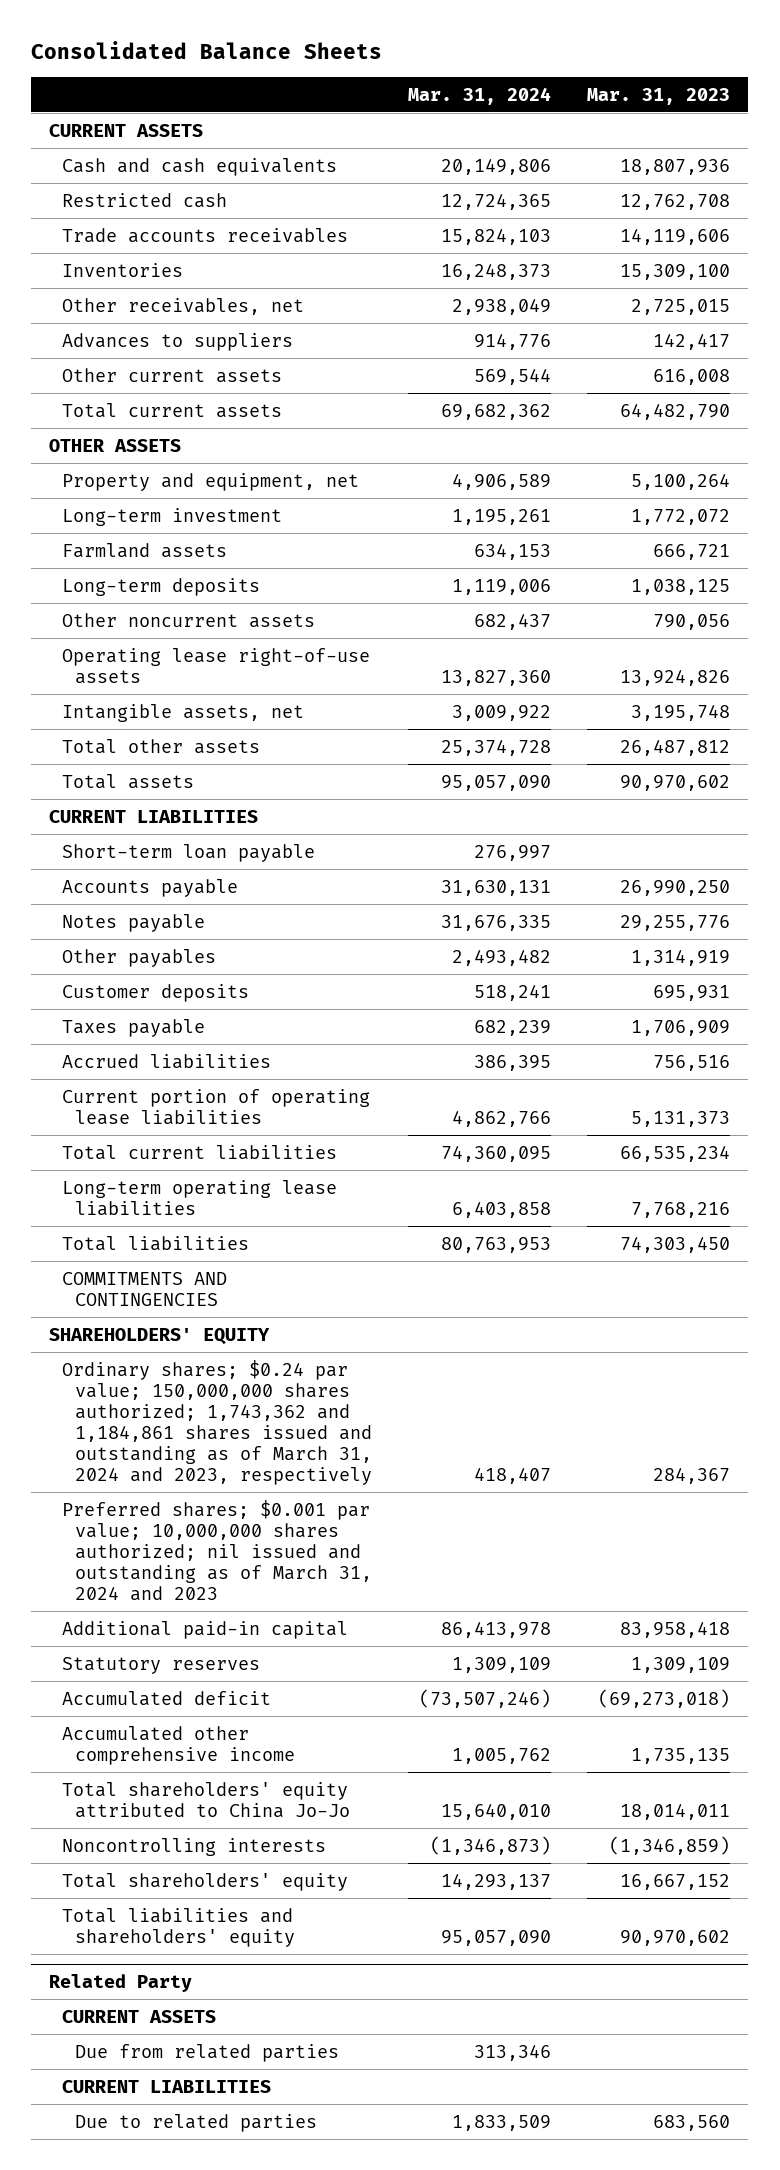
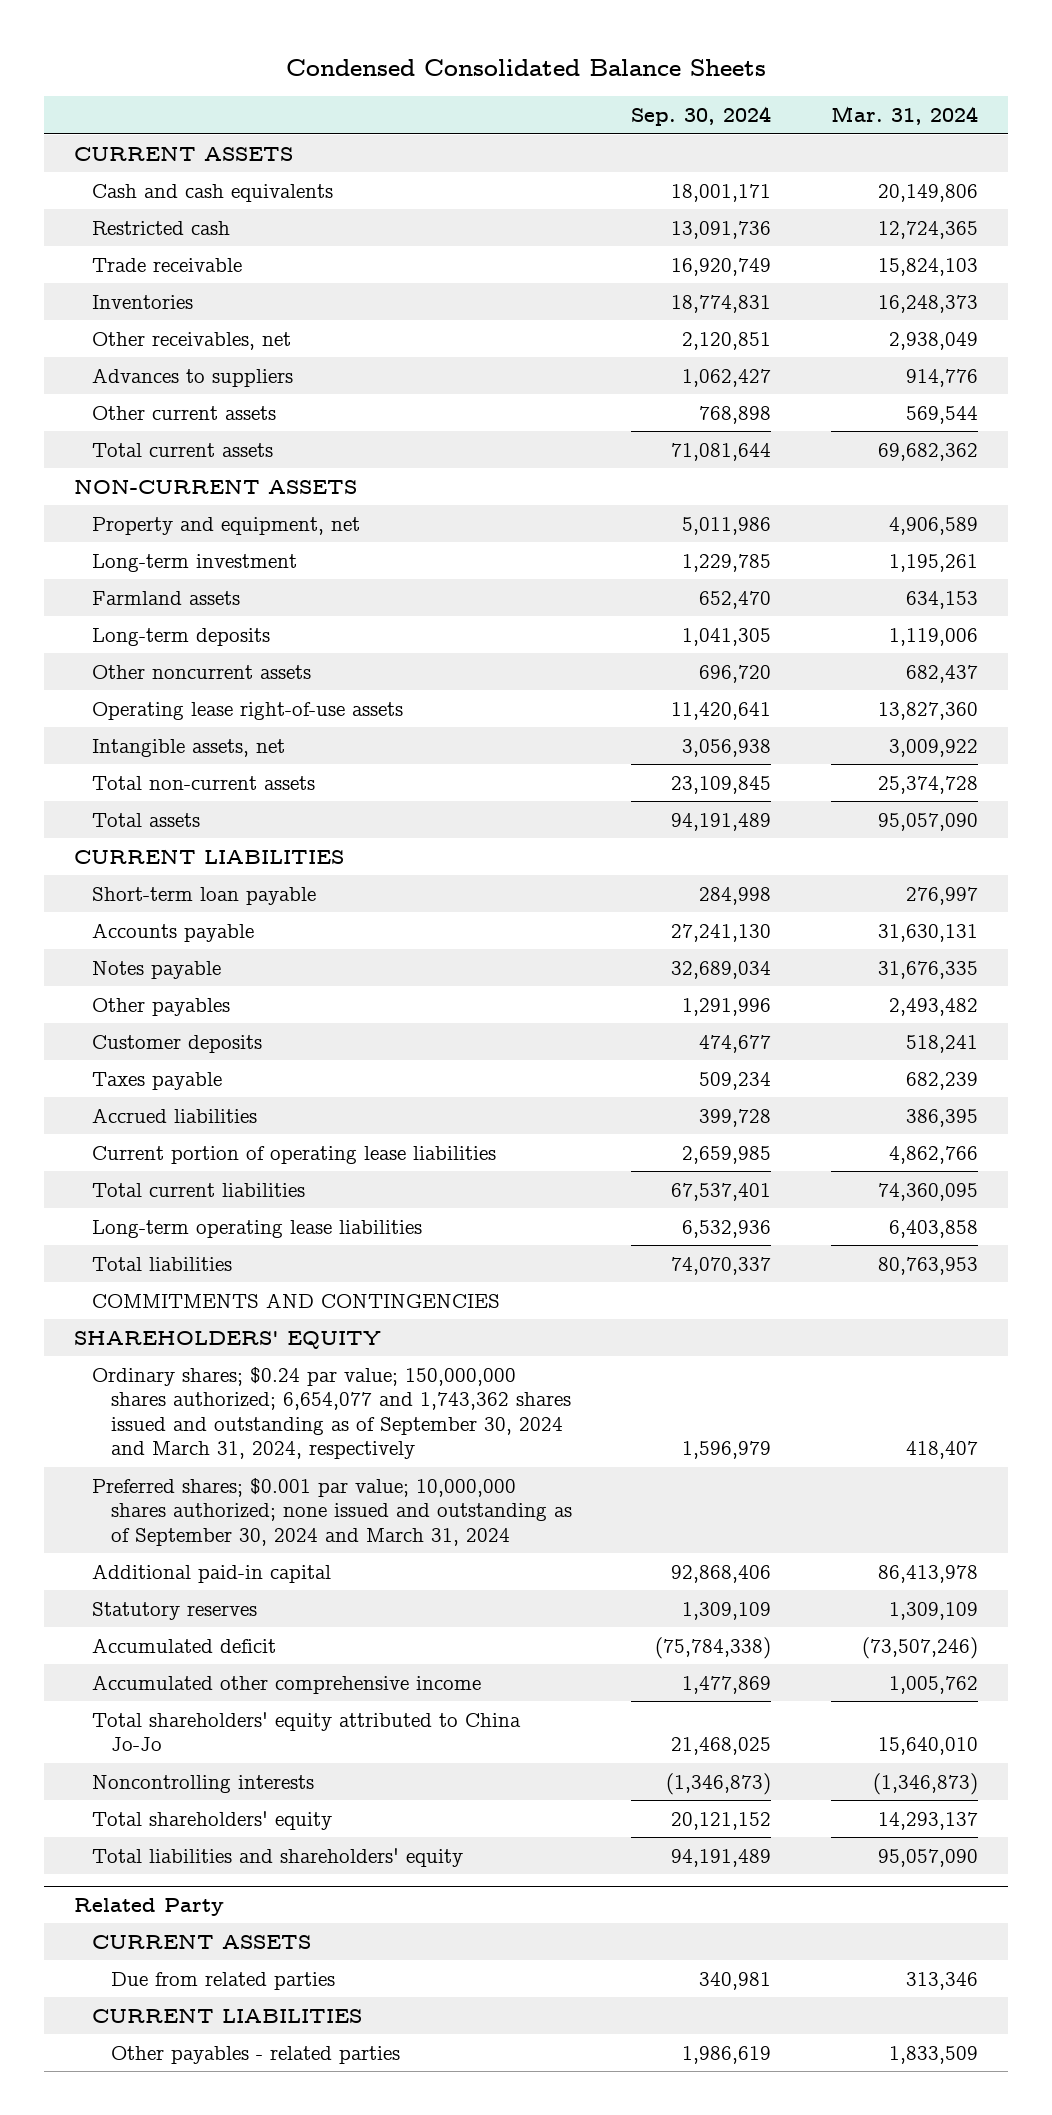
[31,41,383,60] Consolidated Balance Sheets -> [286,59,767,77] Condensed Consolidated Balance Sheets
[587,87,731,105] Mar. 31, 2023 -> none
none -> [631,106,772,127] Sep. 30, 2024
[62,227,349,243] Trade accounts receivables -> [92,257,243,272] Trade receivable
[49,438,182,452] OTHER ASSETS -> none
none -> [74,478,358,494] NON-CURRENT ASSETS
[62,738,261,754] Total other assets -> [92,775,316,790] Total non-current assets
[62,1359,372,1485] Ordinary shares; $0.24 par value; 150,000,000 shares authorized; 1,743,362 and 1,184,861 shares issued and outstanding as of March 31, 2024 and 2023, respectively -> [92,1366,571,1460] Ordinary shares; $0.24 par value; 150,000,000 shares authorized; 6,654,077 and 1,743,362 shares issued and outstanding as of September 30, 2024 and March 31, 2024, respectively
[62,1499,372,1601] Preferred shares; $0.001 par value; 10,000,000 shares authorized; nil issued and outstanding as of March 31, 2024 and 2023 -> [92,1477,572,1546] Preferred shares; $0.001 par value; 10,000,000 shares authorized; none issued and outstanding as of September 30, 2024 and March 31, 2024
[74,2113,317,2132] Due to related parties -> [110,2045,400,2064] Other payables - related parties

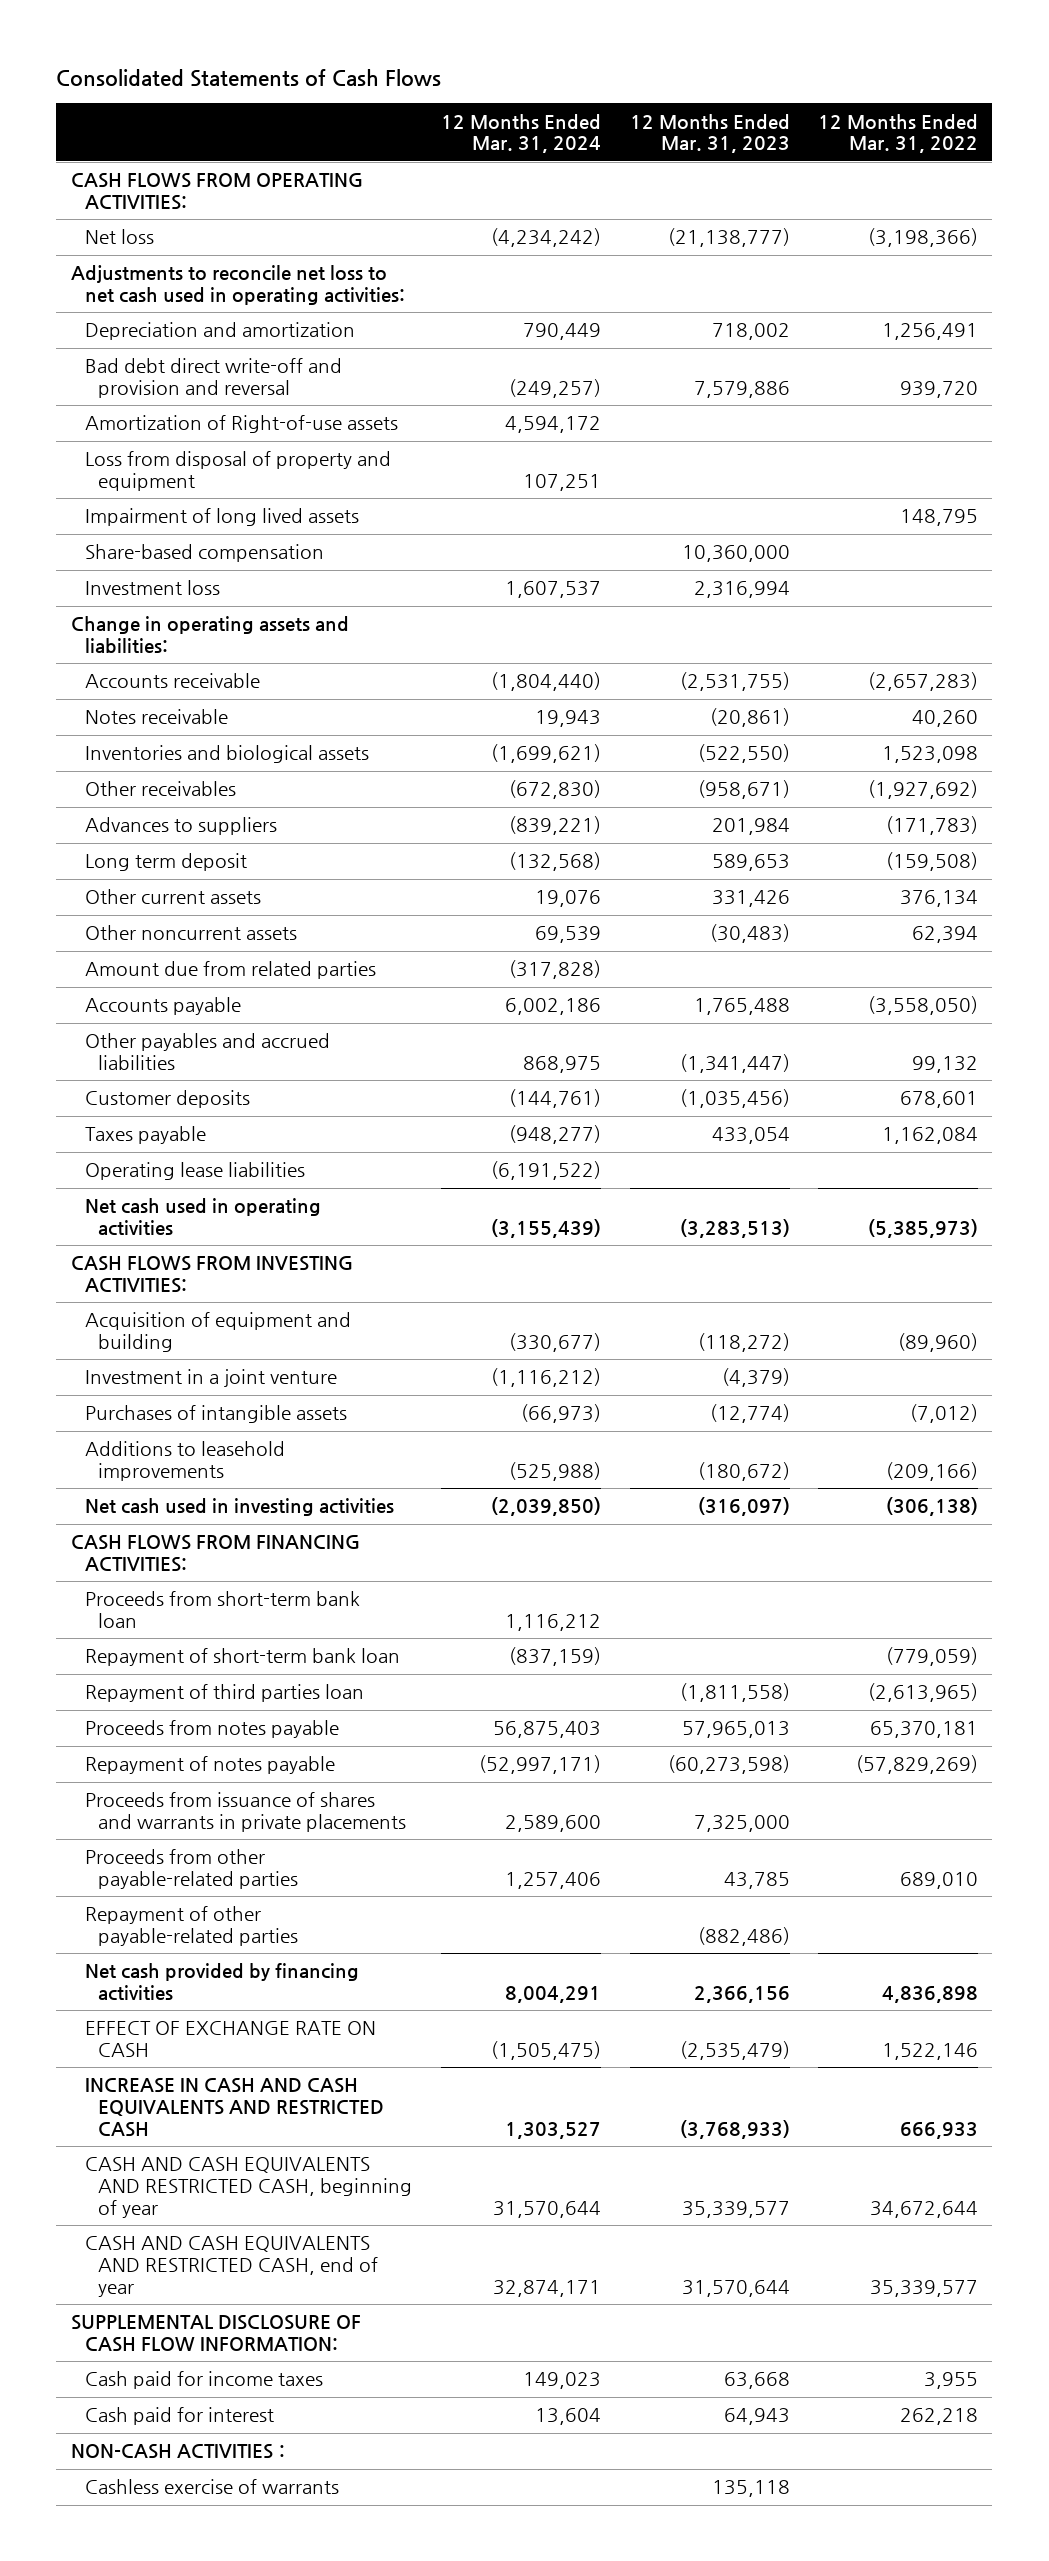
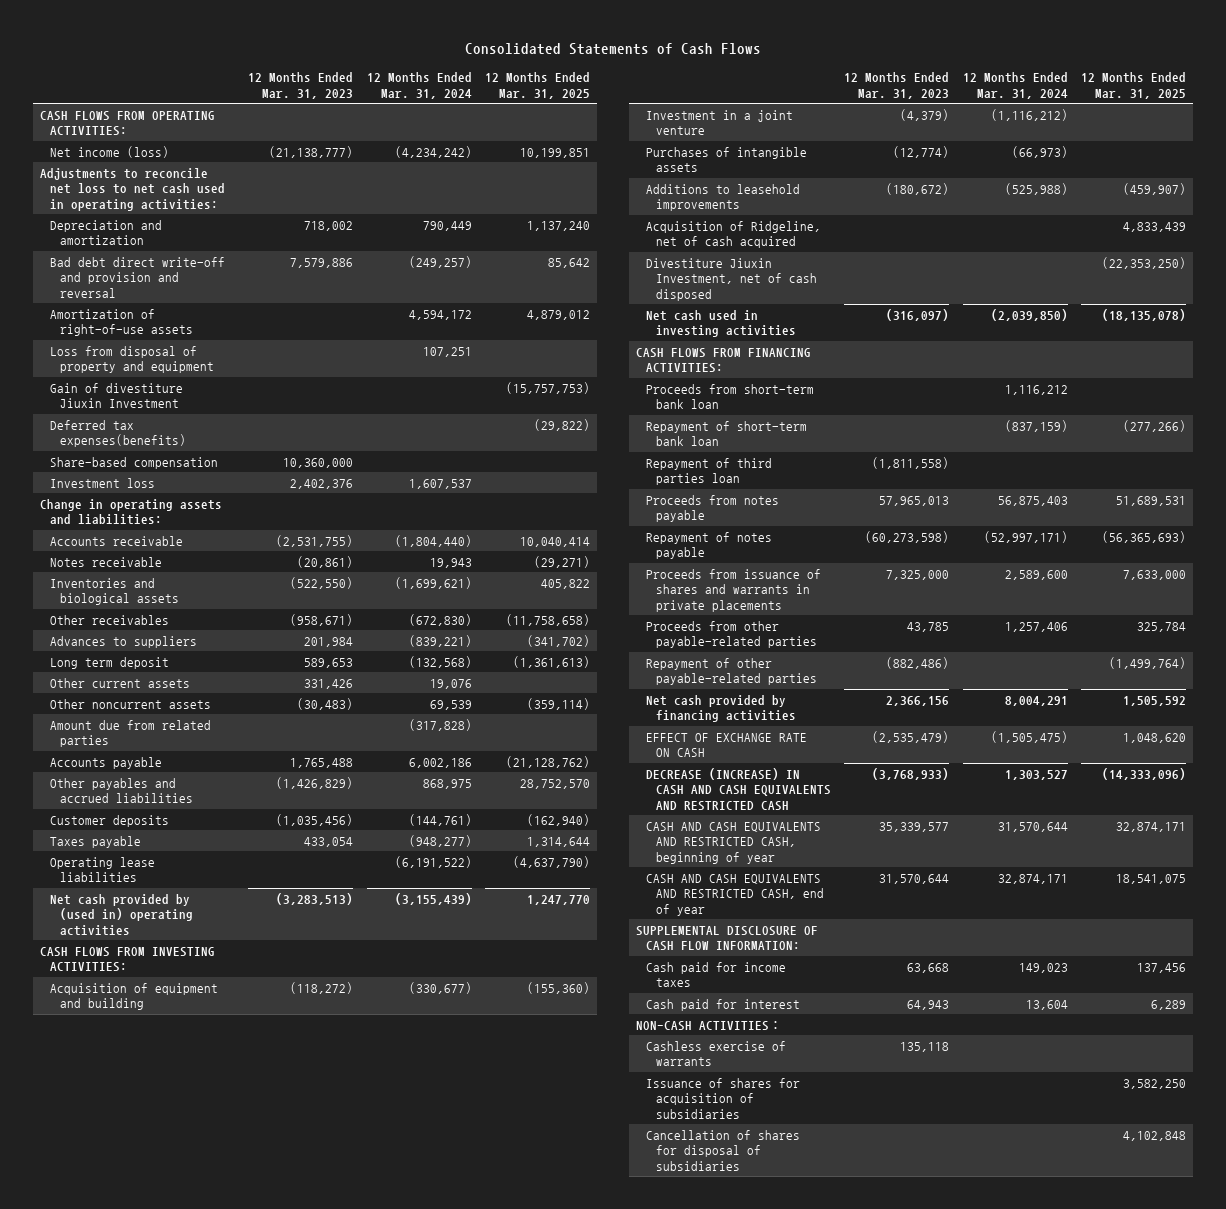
[818,113,979,154] 12 Months Ended Mar. 31, 2022 -> none
none -> [485,72,591,99] 12 Months Ended Mar. 31, 2025
[84,229,154,245] Net loss -> [49,145,169,158] Net income (loss)
[84,415,398,434] Amortization of Right-of-use assets -> [49,308,193,337] Amortization of right-of-use assets
[84,508,359,527] Impairment of long lived assets -> none
none -> [49,382,183,409] Gain of divestiture Jiuxin Investment
none -> [49,419,186,448] Deferred tax expenses(benefits)
[693,581,790,599] 2,316,994 -> [290,478,354,489] 2,402,376
[679,1054,790,1074] (1,341,447) -> [276,776,354,789] (1,426,829)
[84,1198,321,1237] Net cash used in operating activities -> [49,893,193,936] Net cash provided by (used in) operating activities
none -> [646,220,822,249] Acquisition of Ridgeline, net of cash acquired
none -> [646,257,817,301] Divestiture Jiuxin Investment, net of cash disposed
[84,2078,385,2137] INCREASE IN CASH AND CASH EQUIVALENTS AND RESTRICTED CASH -> [646,767,831,811] DECREASE (INCREASE) IN CASH AND CASH EQUIVALENTS AND RESTRICTED CASH
none -> [646,1077,801,1119] Issuance of shares for acquisition of subsidiaries
none -> [646,1129,801,1171] Cancellation of shares for disposal of subsidiaries

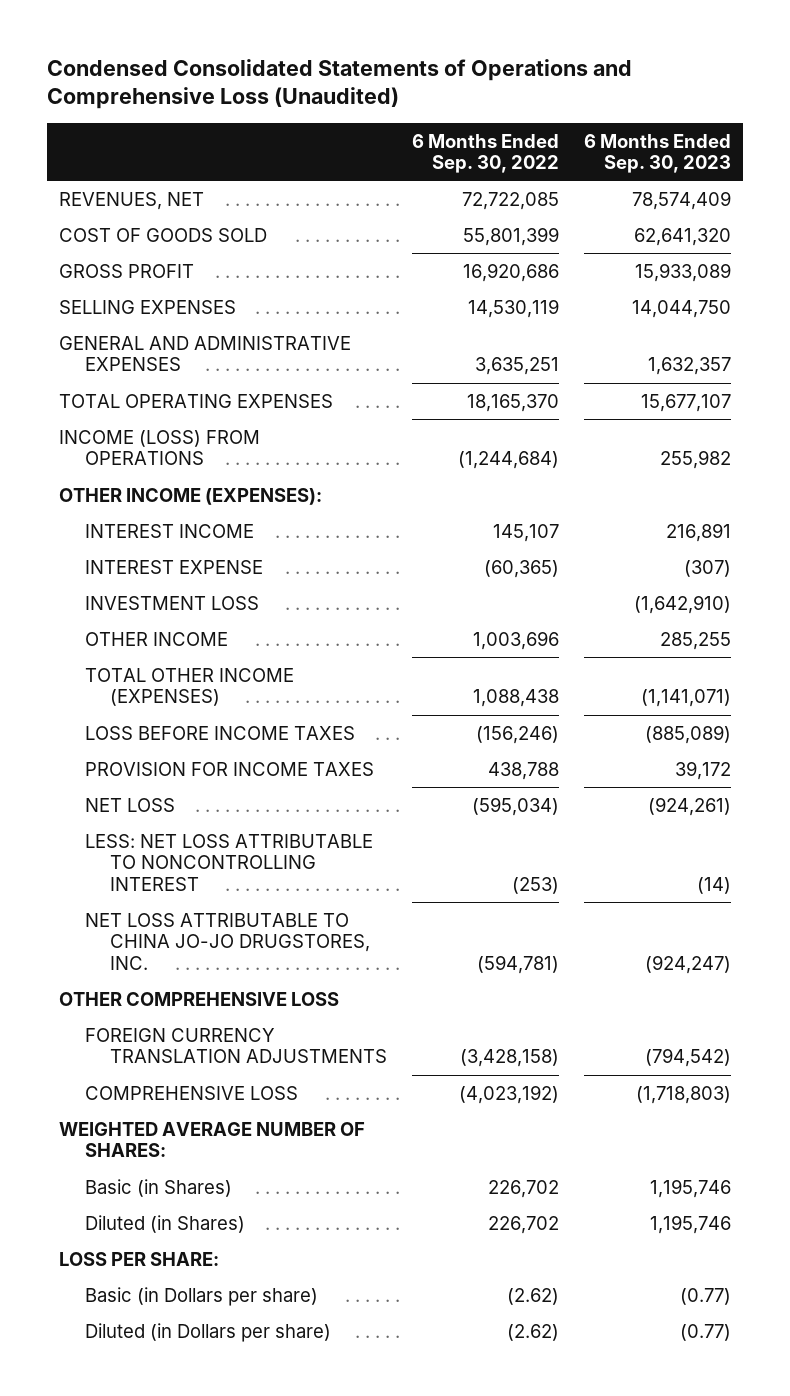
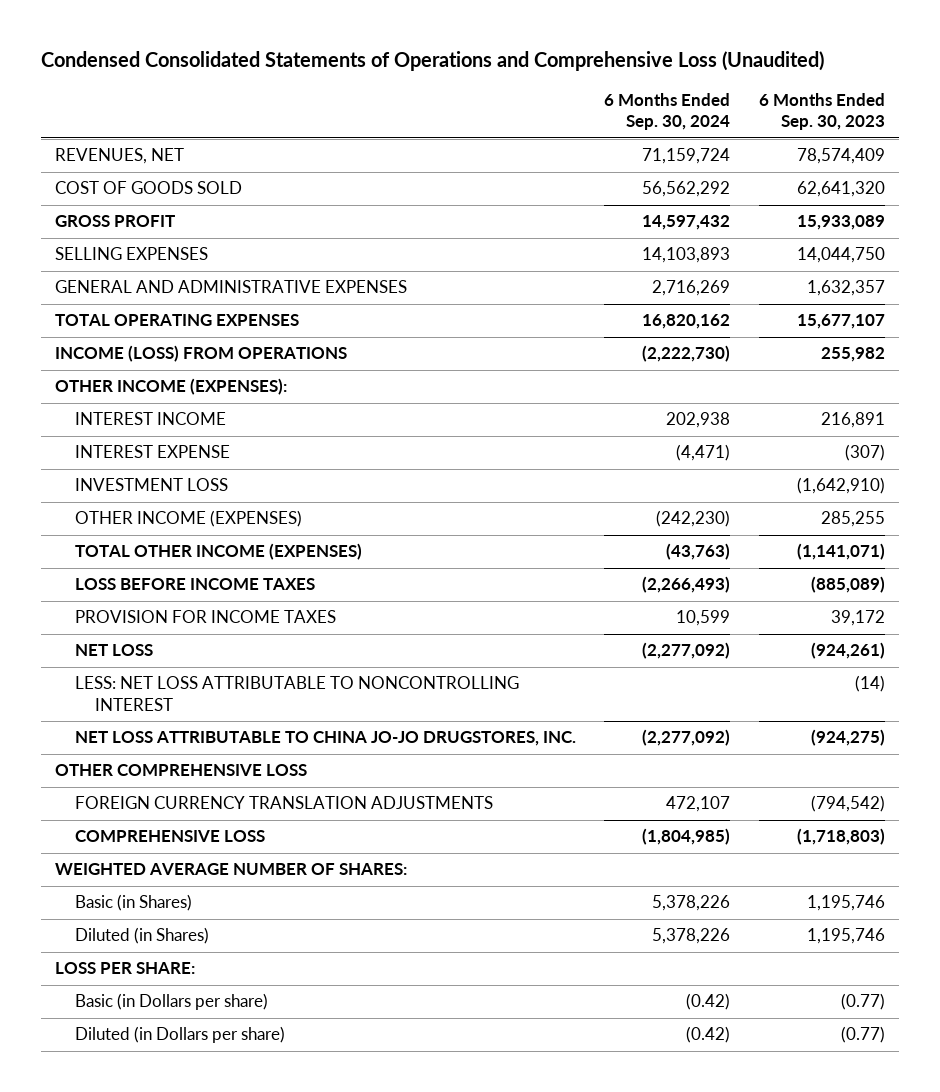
[411,133,559,174] 6 Months Ended Sep. 30, 2022 -> none
none -> [604,92,731,131] 6 Months Ended Sep. 30, 2024
[84,631,228,646] OTHER INCOME -> [74,510,302,528] OTHER INCOME (EXPENSES)
[644,955,731,975] (924,247) -> [810,729,885,747] (924,275)

